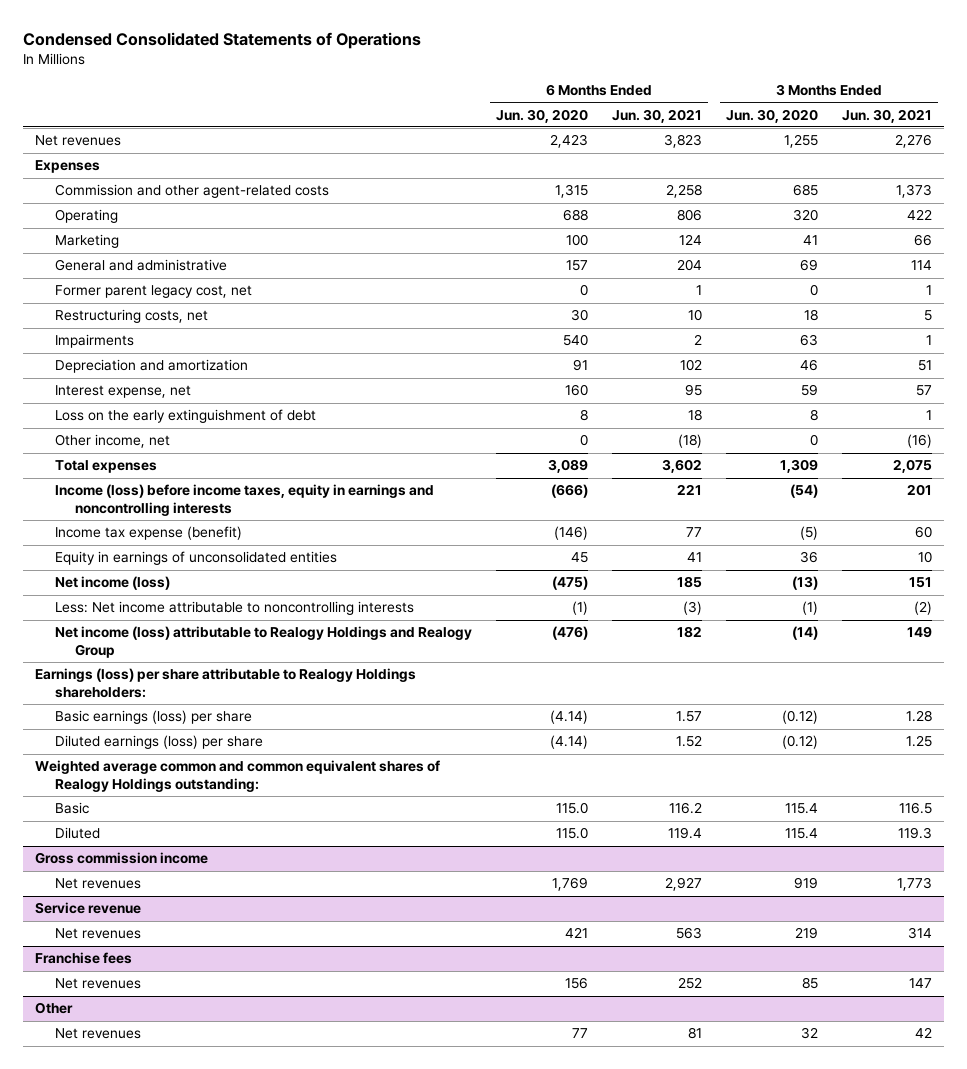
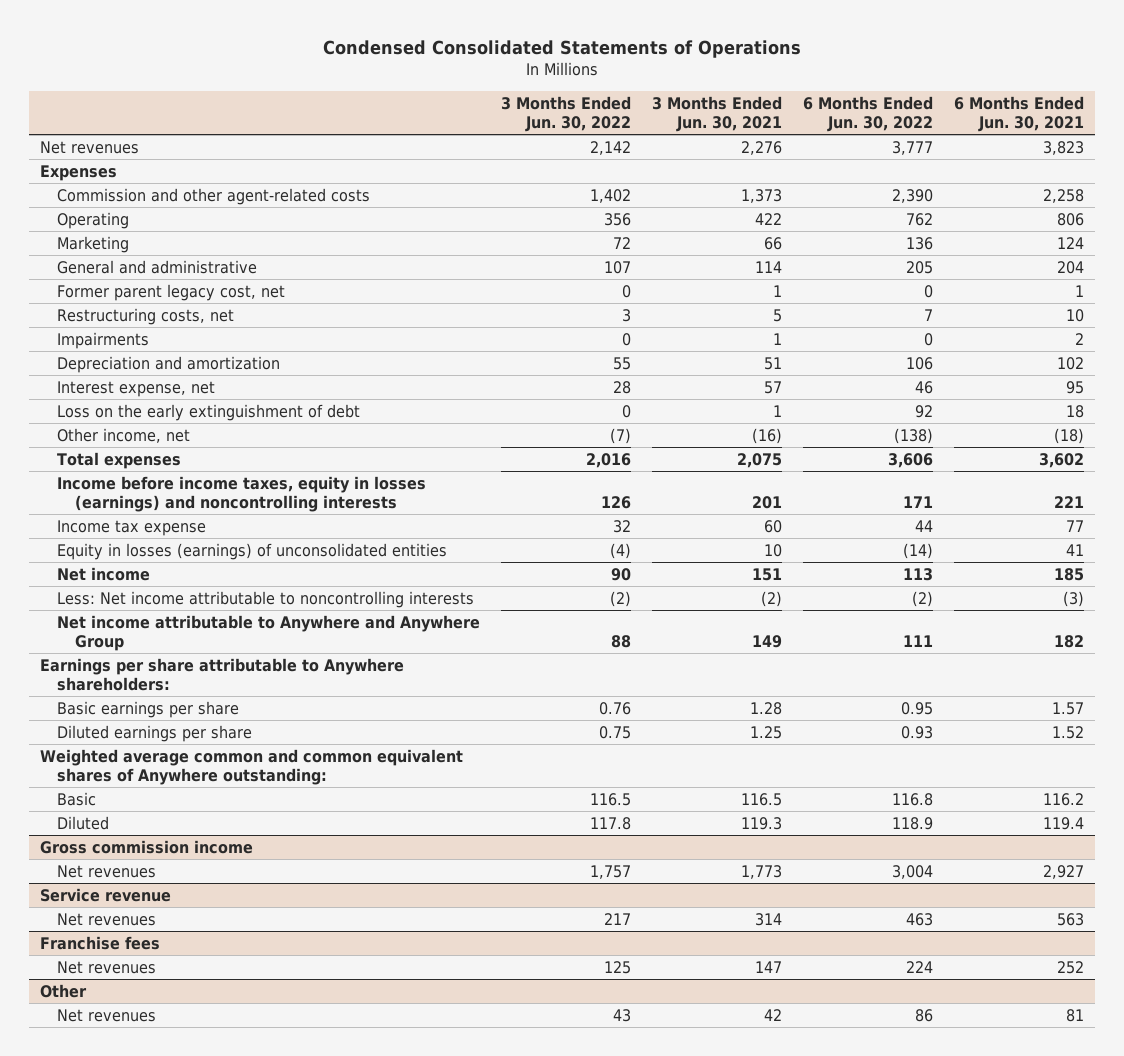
[496,108,589,123] Jun. 30, 2020 -> none
[726,108,819,123] Jun. 30, 2020 -> none
none -> [501,95,632,133] 3 Months Ended Jun. 30, 2022
none -> [803,95,934,133] 6 Months Ended Jun. 30, 2022
[55,484,435,516] Income (loss) before income taxes, equity in earnings and noncontrolling interests -> [57,475,427,513] Income before income taxes, equity in losses (earnings) and noncontrolling interests
[55,526,243,541] Income tax expense (benefit) -> [57,519,207,536] Income tax expense
[55,551,338,566] Equity in earnings of unconsolidated entities -> [57,542,448,560] Equity in losses (earnings) of unconsolidated entities
[55,576,171,591] Net income (loss) -> [57,566,151,581] Net income
[55,626,473,658] Net income (loss) attributable to Realogy Holdings and Realogy Group -> [57,614,481,652] Net income attributable to Anywhere and Anywhere Group
[34,668,416,698] Earnings (loss) per share attributable to Realogy Holdings shareholders: -> [39,657,404,692] Earnings per share attributable to Anywhere shareholders:
[55,710,253,725] Basic earnings (loss) per share -> [57,700,240,718] Basic earnings per share
[55,735,264,750] Diluted earnings (loss) per share -> [57,724,253,742] Diluted earnings per share
[34,760,440,792] Weighted average common and common equivalent shares of Realogy Holdings outstanding: -> [39,748,463,786] Weighted average common and common equivalent shares of Anywhere outstanding:

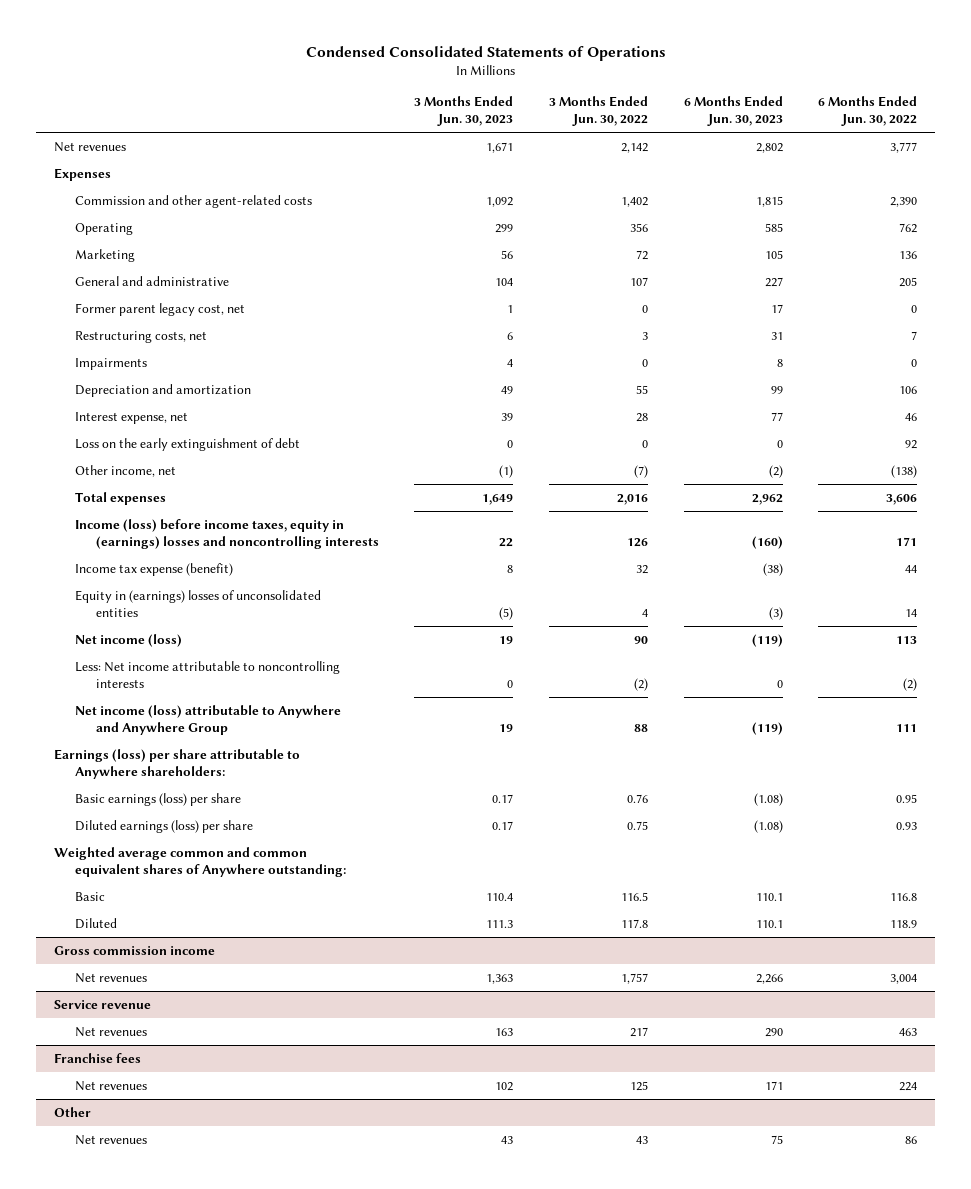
[652,95,783,133] 3 Months Ended Jun. 30, 2021 -> none
[954,95,1085,133] 6 Months Ended Jun. 30, 2021 -> none
none -> [414,96,514,127] 3 Months Ended Jun. 30, 2023
none -> [683,96,783,127] 6 Months Ended Jun. 30, 2023
[57,475,427,513] Income before income taxes, equity in losses (earnings) and noncontrolling interests -> [74,518,379,549] Income (loss) before income taxes, equity in (earnings) losses and noncontrolling interests
[57,519,207,536] Income tax expense -> [74,562,233,576] Income tax expense (benefit)
[57,542,448,560] Equity in losses (earnings) of unconsolidated entities -> [74,589,321,617] Equity in (earnings) losses of unconsolidated entities
[610,542,632,559] (4) -> [641,608,648,617] 4
[903,542,934,559] (14) -> [905,608,918,617] 14
[57,566,151,581] Net income -> [74,633,182,647] Net income (loss)
[57,614,481,652] Net income attributable to Anywhere and Anywhere Group -> [74,704,341,735] Net income (loss) attributable to Anywhere and Anywhere Group
[39,657,404,692] Earnings per share attributable to Anywhere shareholders: -> [54,748,301,779] Earnings (loss) per share attributable to Anywhere shareholders:
[57,700,240,718] Basic earnings per share -> [74,792,241,806] Basic earnings (loss) per share
[57,724,253,742] Diluted earnings per share -> [74,819,253,833] Diluted earnings (loss) per share

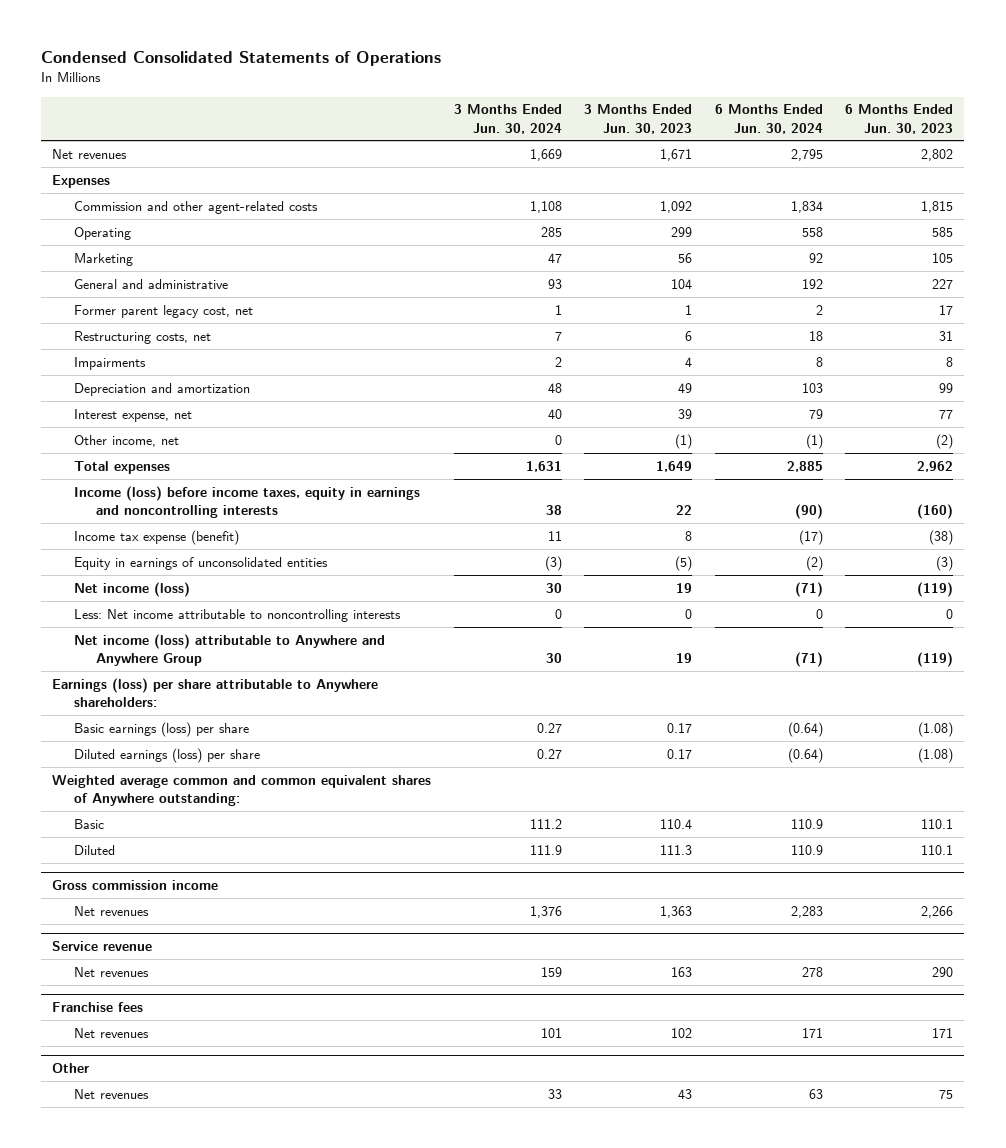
[548,96,648,127] 3 Months Ended Jun. 30, 2022 -> none
[818,96,918,127] 6 Months Ended Jun. 30, 2022 -> none
none -> [453,104,562,134] 3 Months Ended Jun. 30, 2024
none -> [714,104,823,134] 6 Months Ended Jun. 30, 2024
[74,437,300,451] Loss on the early extinguishment of debt -> none
[74,518,379,549] Income (loss) before income taxes, equity in (earnings) losses and noncontrolling interests -> [74,485,421,519] Income (loss) before income taxes, equity in earnings and noncontrolling interests
[74,589,321,617] Equity in (earnings) losses of unconsolidated entities -> [74,556,329,570] Equity in earnings of unconsolidated entities

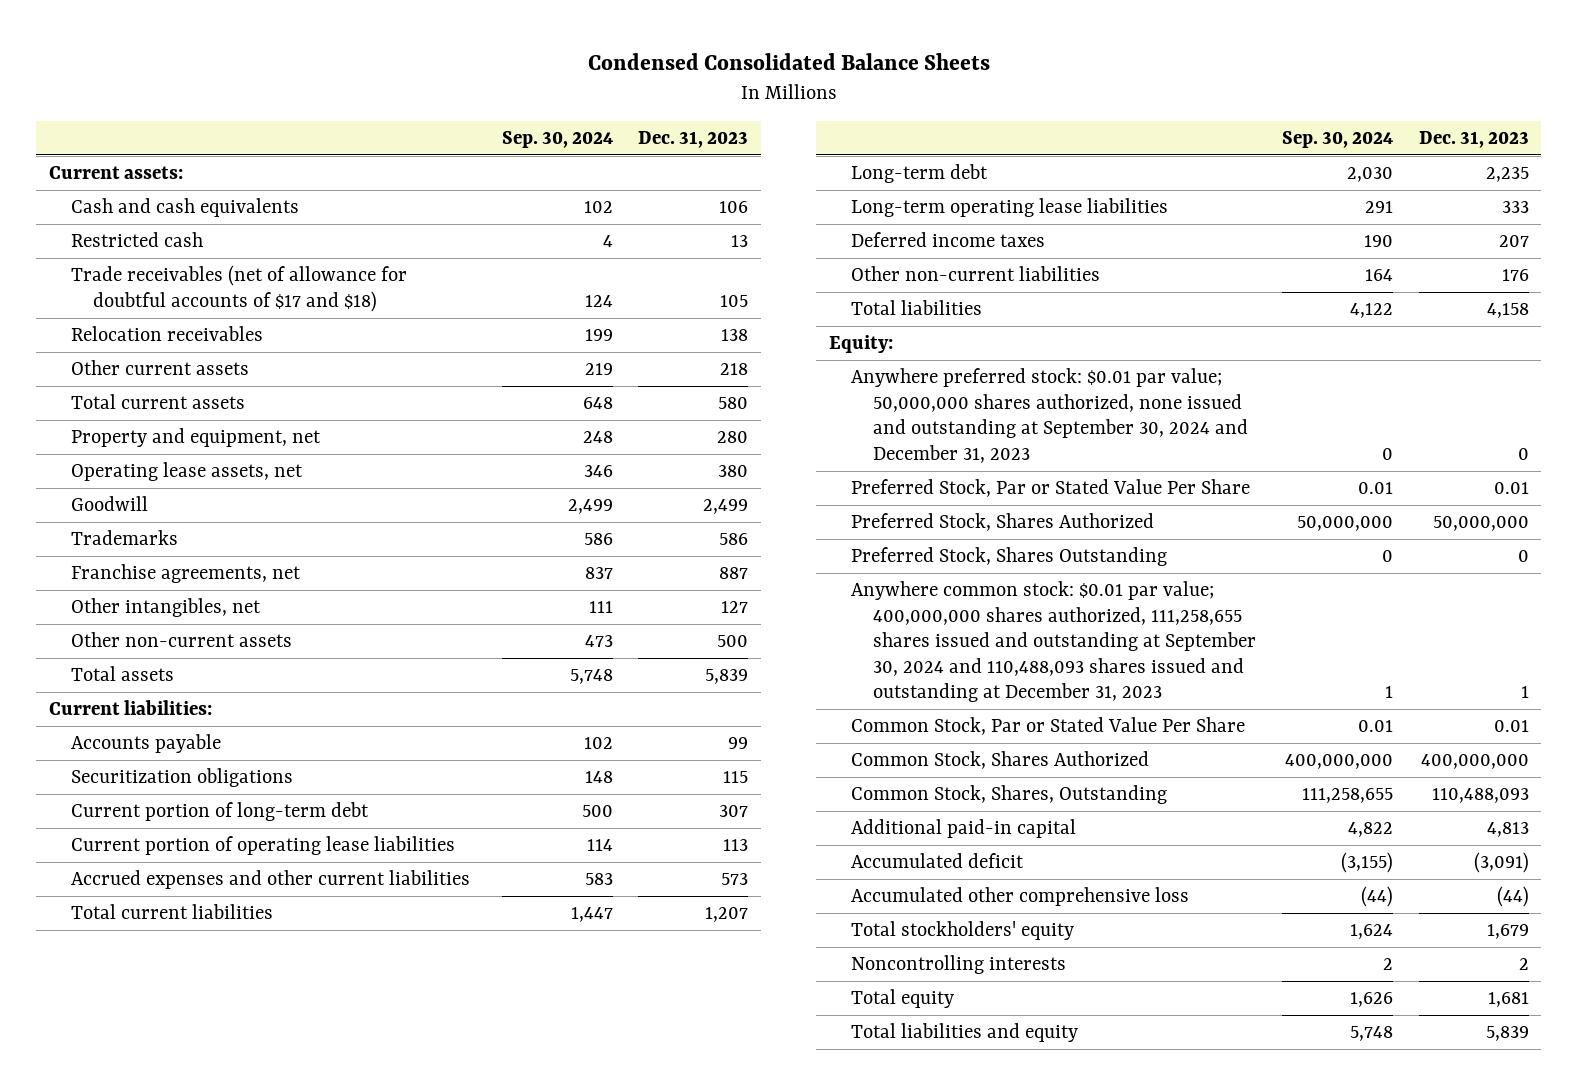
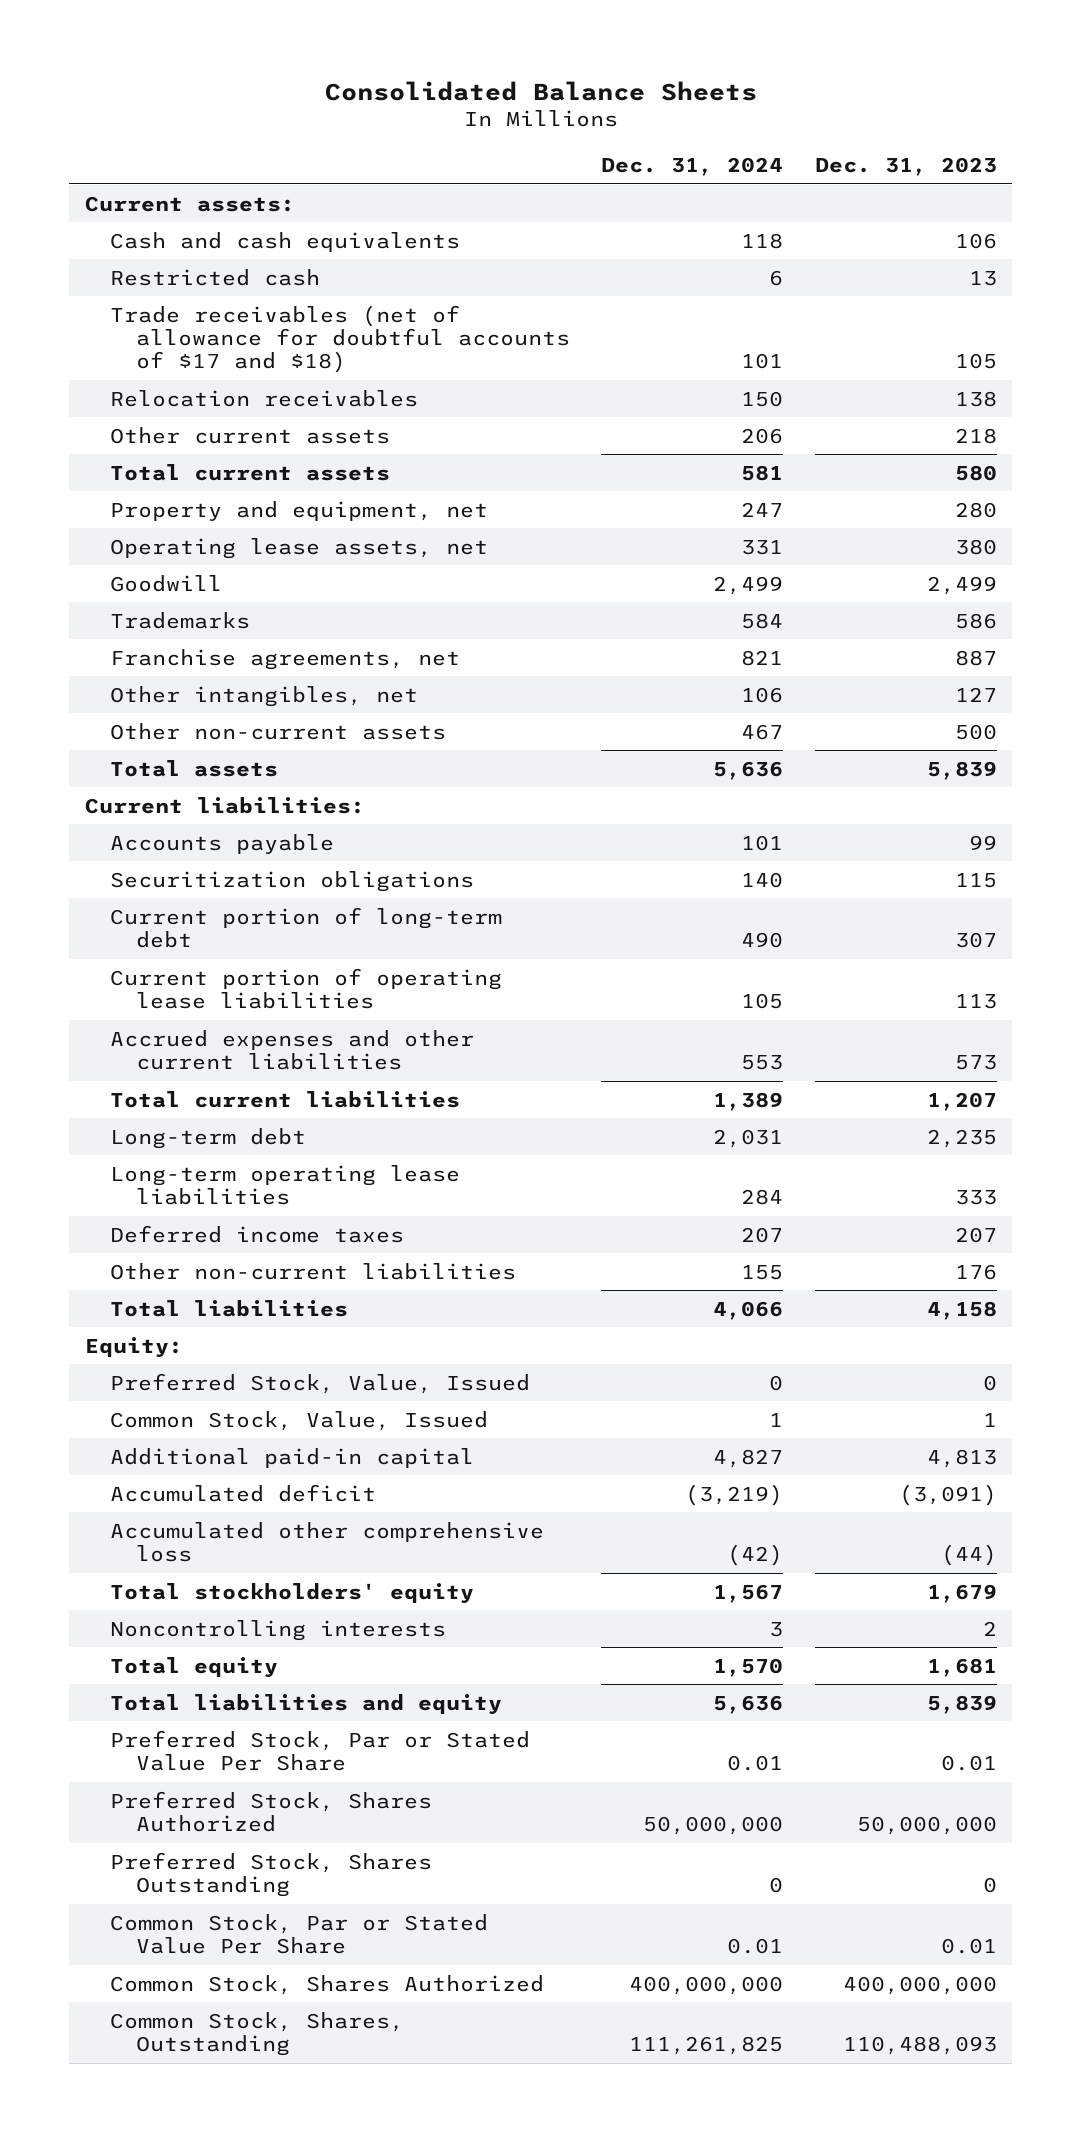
[587,52,990,70] Condensed Consolidated Balance Sheets -> [324,80,757,101] Consolidated Balance Sheets
[501,131,613,149] Sep. 30, 2024 -> none
none -> [601,156,784,176] Dec. 31, 2024
[850,368,1248,463] Anywhere preferred stock: $0.01 par value; 50,000,000 shares authorized, none issued and outstanding at September 30, 2024 and December 31, 2023 -> [110,1372,531,1394] Preferred Stock, Value, Issued
[850,581,1256,703] Anywhere common stock: $0.01 par value; 400,000,000 shares authorized, 111,258,655 shares issued and outstanding at September 30, 2024 and 110,488,093 shares issued and outstanding at December 31, 2023 -> [110,1410,489,1431] Common Stock, Value, Issued
[850,479,1250,498] Preferred Stock, Par or Stated Value Per Share -> [110,1729,531,1771] Preferred Stock, Par or Stated Value Per Share
[850,513,1154,532] Preferred Stock, Shares Authorized -> [110,1790,433,1832] Preferred Stock, Shares Authorized
[850,547,1167,567] Preferred Stock, Shares Outstanding -> [110,1851,433,1897] Preferred Stock, Shares Outstanding
[850,717,1245,736] Common Stock, Par or Stated Value Per Share -> [110,1913,489,1954] Common Stock, Par or Stated Value Per Share
[850,751,1149,770] Common Stock, Shares Authorized -> [110,1974,545,1995] Common Stock, Shares Authorized
[850,785,1167,805] Common Stock, Shares, Outstanding -> [110,2011,405,2056] Common Stock, Shares, Outstanding

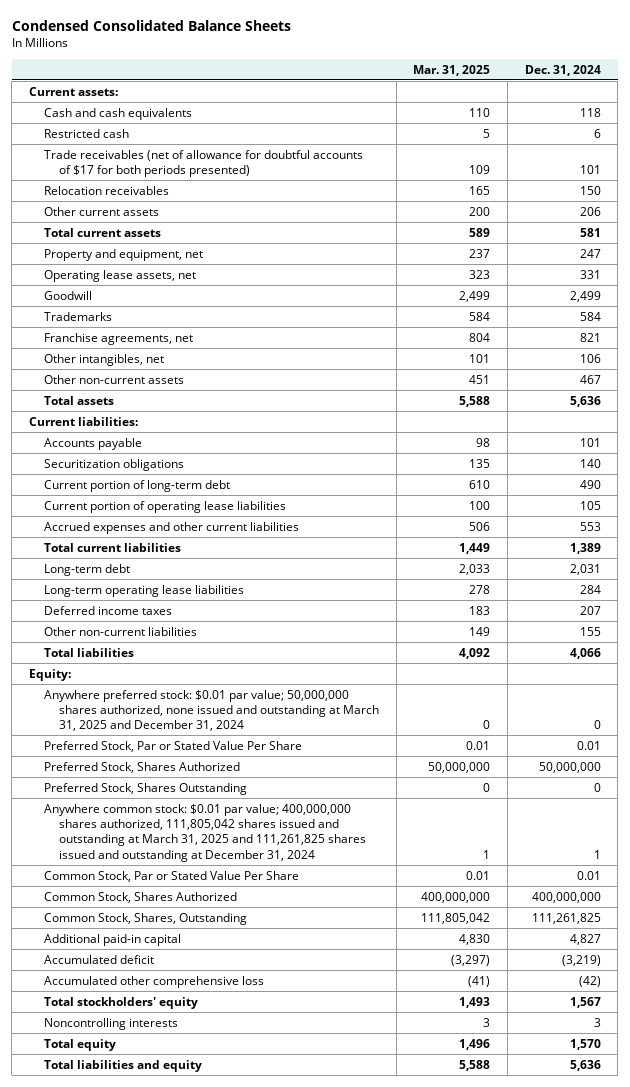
[324,80,757,101] Consolidated Balance Sheets -> [11,19,291,31] Condensed Consolidated Balance Sheets
[814,156,997,176] Dec. 31, 2023 -> none
none -> [413,64,491,76] Mar. 31, 2025
[110,304,570,374] Trade receivables (net of allowance for doubtful accounts of $17 and $18) -> [43,149,363,177] Trade receivables (net of allowance for doubtful accounts of $17 for both periods presented)
[110,1372,531,1394] Preferred Stock, Value, Issued -> [43,689,379,732] Anywhere preferred stock: $0.01 par value; 50,000,000 shares authorized, none issued and outstanding at March 31, 2025 and December 31, 2024
[110,1729,531,1771] Preferred Stock, Par or Stated Value Per Share -> [43,740,302,752] Preferred Stock, Par or Stated Value Per Share
[110,1790,433,1832] Preferred Stock, Shares Authorized -> [43,761,240,773] Preferred Stock, Shares Authorized
[110,1851,433,1897] Preferred Stock, Shares Outstanding -> [43,782,247,795] Preferred Stock, Shares Outstanding
[110,1410,489,1431] Common Stock, Value, Issued -> [43,803,366,862] Anywhere common stock: $0.01 par value; 400,000,000 shares authorized, 111,805,042 shares issued and outstanding at March 31, 2025 and 111,261,825 shares issued and outstanding at December 31, 2024
[110,1913,489,1954] Common Stock, Par or Stated Value Per Share -> [43,870,299,882] Common Stock, Par or Stated Value Per Share
[110,1974,545,1995] Common Stock, Shares Authorized -> [43,891,237,903] Common Stock, Shares Authorized
[110,2011,405,2056] Common Stock, Shares, Outstanding -> [43,912,247,925] Common Stock, Shares, Outstanding

